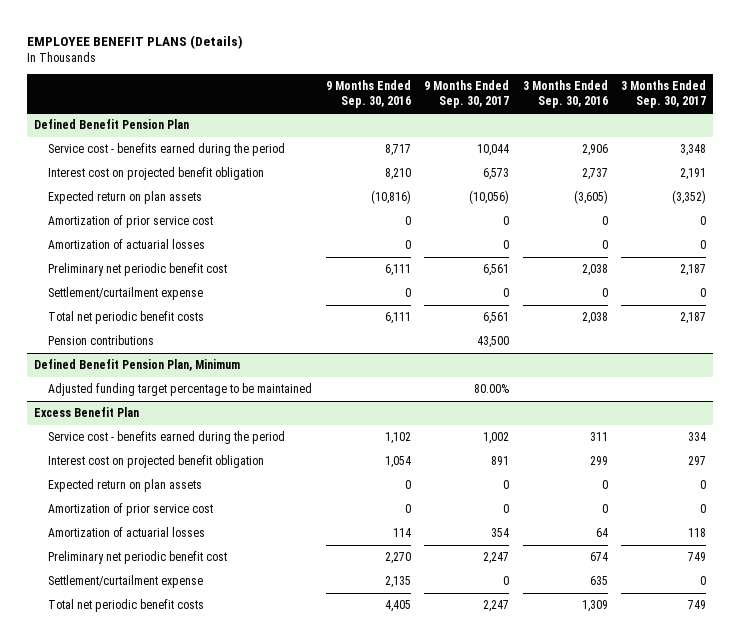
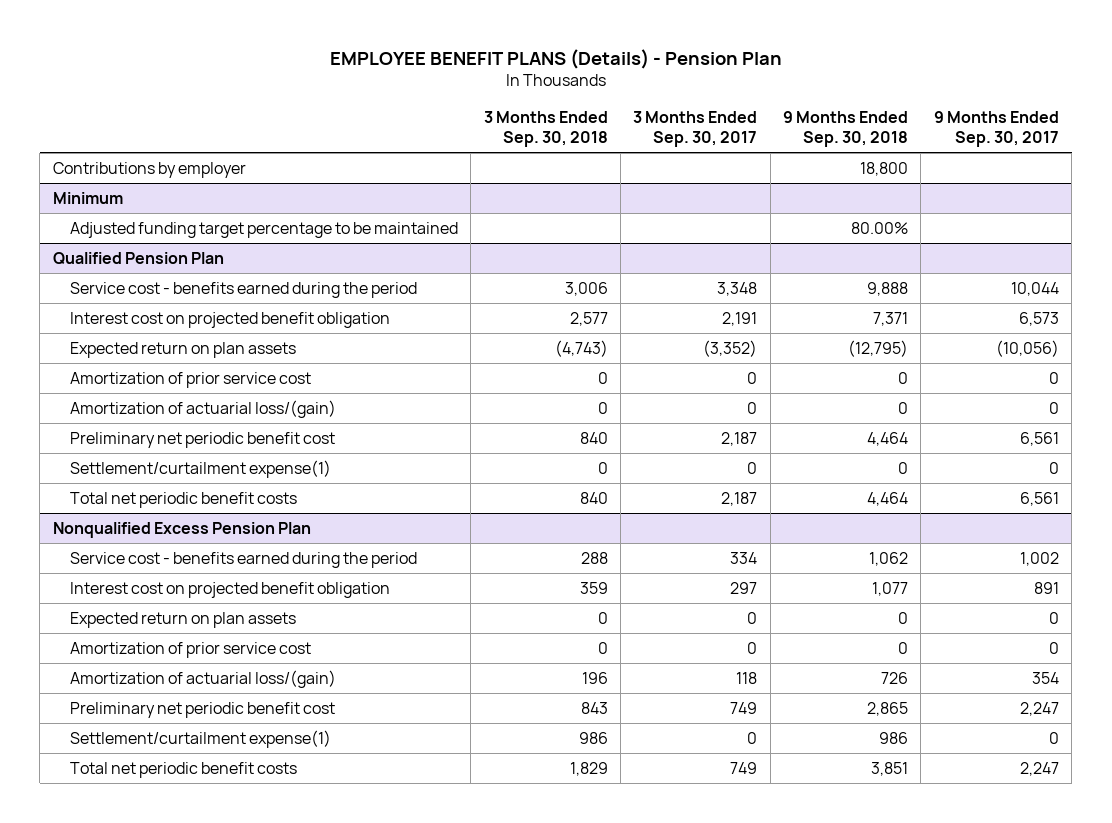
[27,34,244,49] EMPLOYEE BENEFIT PLANS (Details) -> [329,48,782,69] EMPLOYEE BENEFIT PLANS (Details) - Pension Plan
[325,79,411,108] 9 Months Ended Sep. 30, 2016 -> none
[522,79,608,108] 3 Months Ended Sep. 30, 2016 -> none
none -> [483,110,608,148] 3 Months Ended Sep. 30, 2018
none -> [783,110,909,148] 9 Months Ended Sep. 30, 2018
none -> [52,161,246,178] Contributions by employer
[33,119,189,130] Defined Benefit Pension Plan -> [52,191,123,204] Minimum
none -> [70,221,459,238] Adjusted funding target percentage to be maintained
none -> [52,251,224,265] Qualified Pension Plan
[48,239,206,250] Amortization of actuarial losses -> [70,399,337,418] Amortization of actuarial loss/(gain)
[48,287,204,301] Settlement/curtailment expense -> [70,459,332,478] Settlement/curtailment expense(1)
[48,335,155,346] Pension contributions -> none
[33,359,240,372] Defined Benefit Pension Plan, Minimum -> none
[48,383,313,397] Adjusted funding target percentage to be maintained -> none
[33,407,139,418] Excess Benefit Plan -> none
none -> [52,521,311,538] Nonqualified Excess Pension Plan
[48,527,206,538] Amortization of actuarial losses -> [70,669,337,688] Amortization of actuarial loss/(gain)
[48,575,204,589] Settlement/curtailment expense -> [70,729,332,748] Settlement/curtailment expense(1)

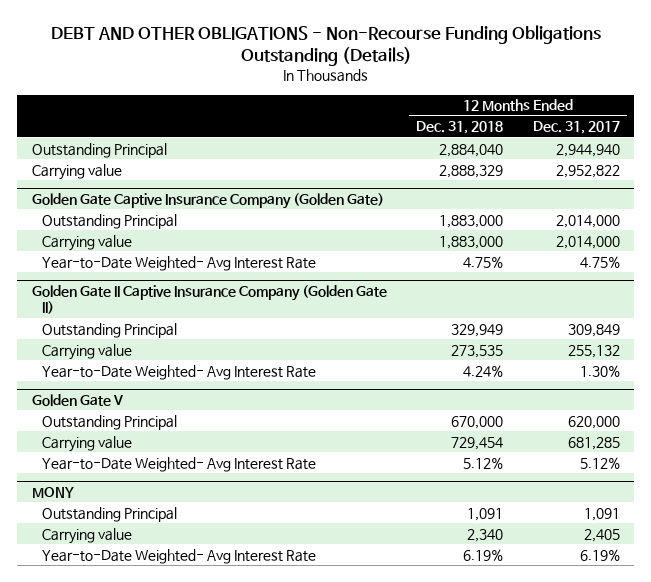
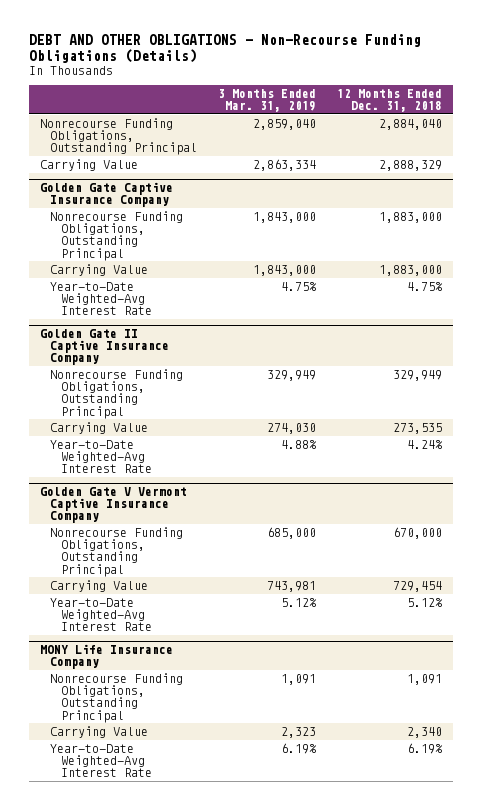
[50,25,601,67] DEBT AND OTHER OBLIGATIONS - Non-Recourse Funding Obligations Outstanding (Details) -> [29,34,422,63] DEBT AND OTHER OBLIGATIONS - Non-Recourse Funding Obligations (Details)
[532,121,620,135] Dec. 31, 2017 -> none
none -> [218,88,317,112] 3 Months Ended Mar. 31, 2019
[42,414,178,430] Outstanding Principal -> none
[31,142,167,158] Outstanding Principal -> [39,118,198,156] Nonrecourse Funding Obligations, Outstanding Principal
[31,163,122,180] Carrying value -> [39,159,138,172] Carrying Value
[31,192,384,209] Golden Gate Captive Insurance Company (Golden Gate) -> [39,182,173,208] Golden Gate Captive Insurance Company
[42,213,178,229] Outstanding Principal -> [50,211,184,261] Nonrecourse Funding Obligations, Outstanding Principal
[42,234,133,251] Carrying value -> [50,264,149,277] Carrying Value
[42,255,317,271] Year-to-Date Weighted- Avg Interest Rate -> [50,282,152,316] Year-to-Date Weighted-Avg Interest Rate
[31,284,387,315] Golden Gate II Captive Insurance Company (Golden Gate II) -> [39,329,170,366] Golden Gate II Captive Insurance Company
[42,322,178,338] Outstanding Principal -> [50,369,184,419] Nonrecourse Funding Obligations, Outstanding Principal
[42,343,133,360] Carrying value -> [50,422,149,435] Carrying Value
[42,364,317,380] Year-to-Date Weighted- Avg Interest Rate -> [50,440,152,474] Year-to-Date Weighted-Avg Interest Rate
[31,393,123,406] Golden Gate V -> [39,487,187,524] Golden Gate V Vermont Captive Insurance Company
none -> [50,527,184,577] Nonrecourse Funding Obligations, Outstanding Principal
[42,435,133,452] Carrying value -> [50,580,149,593] Carrying Value
[42,456,317,472] Year-to-Date Weighted- Avg Interest Rate -> [50,598,152,632] Year-to-Date Weighted-Avg Interest Rate
[31,486,74,498] MONY -> [39,644,173,670] MONY Life Insurance Company
[42,506,178,522] Outstanding Principal -> [50,673,184,723] Nonrecourse Funding Obligations, Outstanding Principal
[42,527,133,544] Carrying value -> [50,726,149,739] Carrying Value
[42,548,317,564] Year-to-Date Weighted- Avg Interest Rate -> [50,744,152,778] Year-to-Date Weighted-Avg Interest Rate

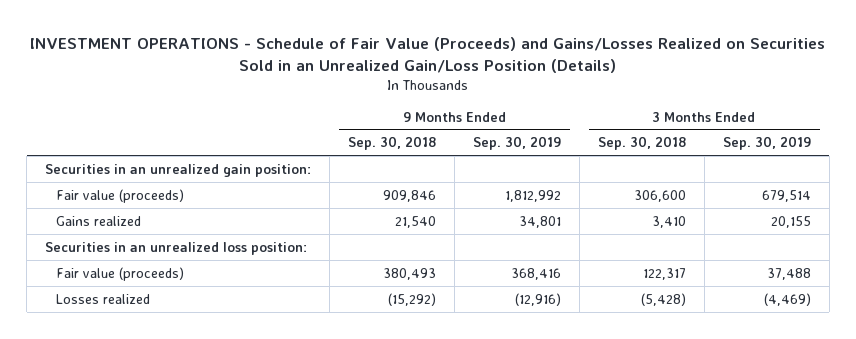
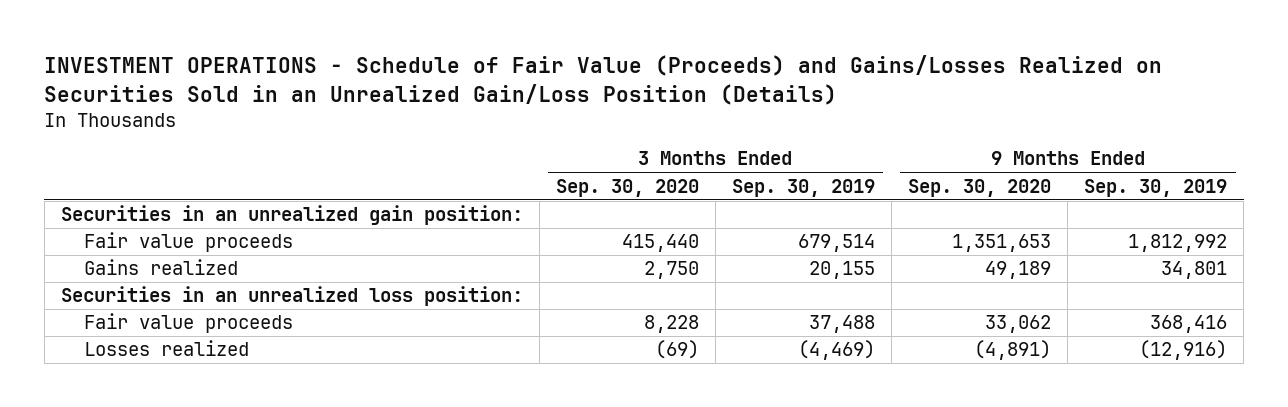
[348,136,437,151] Sep. 30, 2018 -> none
[597,136,686,151] Sep. 30, 2018 -> none
none -> [555,178,699,197] Sep. 30, 2020
none -> [908,178,1052,197] Sep. 30, 2020
[56,188,185,203] Fair value (proceeds) -> [83,232,293,253] Fair value proceeds
[56,266,185,281] Fair value (proceeds) -> [83,313,293,334] Fair value proceeds

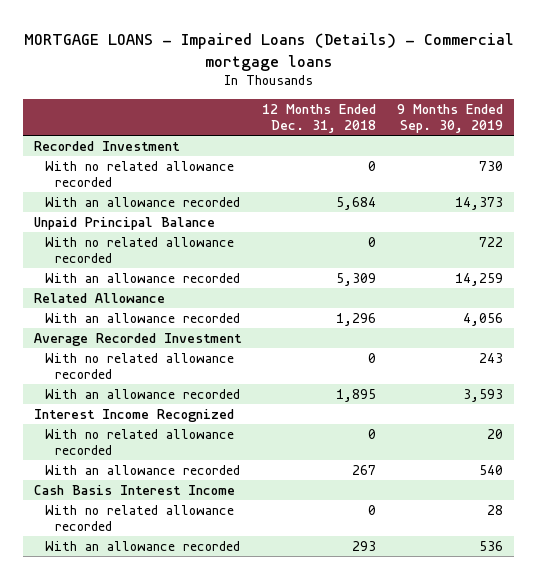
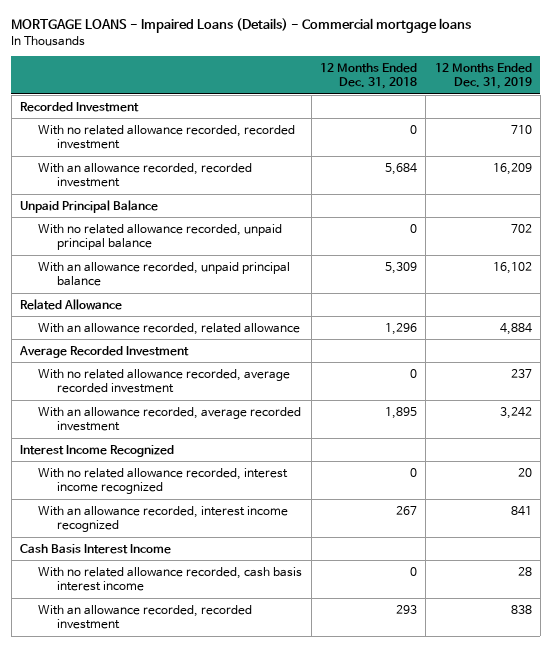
[397,104,504,134] 9 Months Ended Sep. 30, 2019 -> none
none -> [434,62,532,90] 12 Months Ended Dec. 31, 2019
[44,160,234,187] With no related allowance recorded -> [38,124,296,150] With no related allowance recorded, recorded investment
[44,196,240,207] With an allowance recorded -> [38,162,253,188] With an allowance recorded, recorded investment
[44,236,234,263] With no related allowance recorded -> [38,223,283,251] With no related allowance recorded, unpaid principal balance
[44,272,240,283] With an allowance recorded -> [38,261,291,287] With an allowance recorded, unpaid principal balance
[44,312,240,323] With an allowance recorded -> [38,322,301,335] With an allowance recorded, related allowance
[44,352,234,379] With no related allowance recorded -> [38,368,291,394] With no related allowance recorded, average recorded investment
[44,388,240,399] With an allowance recorded -> [38,406,302,432] With an allowance recorded, average recorded investment
[44,428,234,455] With no related allowance recorded -> [38,467,289,495] With no related allowance recorded, interest income recognized
[44,464,240,475] With an allowance recorded -> [38,505,289,533] With an allowance recorded, interest income recognized
[44,504,234,531] With no related allowance recorded -> [38,566,303,592] With no related allowance recorded, cash basis interest income
[44,540,240,551] With an allowance recorded -> [38,604,253,630] With an allowance recorded, recorded investment

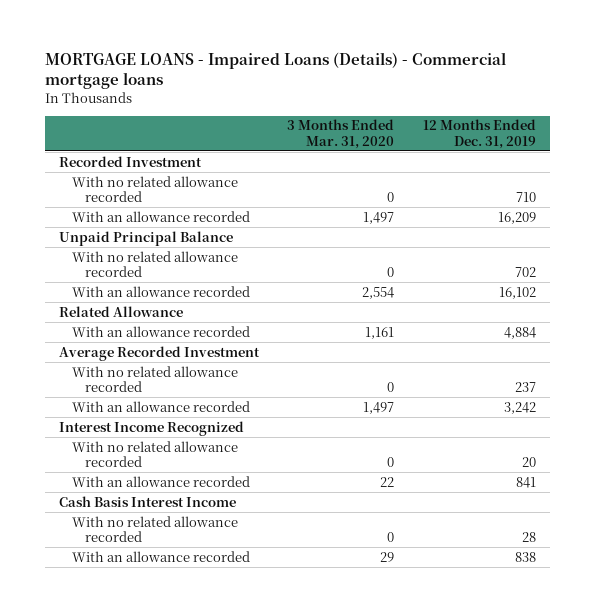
[319,62,417,90] 12 Months Ended Dec. 31, 2018 -> none
none -> [287,119,395,149] 3 Months Ended Mar. 31, 2020
[38,124,296,150] With no related allowance recorded, recorded investment -> [71,175,238,203] With no related allowance recorded
[38,162,253,188] With an allowance recorded, recorded investment -> [71,210,250,222] With an allowance recorded
[38,223,283,251] With no related allowance recorded, unpaid principal balance -> [71,250,238,278] With no related allowance recorded
[38,261,291,287] With an allowance recorded, unpaid principal balance -> [71,285,250,297] With an allowance recorded
[38,322,301,335] With an allowance recorded, related allowance -> [71,325,250,337] With an allowance recorded
[38,368,291,394] With no related allowance recorded, average recorded investment -> [71,365,238,393] With no related allowance recorded
[38,406,302,432] With an allowance recorded, average recorded investment -> [71,400,250,412] With an allowance recorded
[38,467,289,495] With no related allowance recorded, interest income recognized -> [71,440,238,468] With no related allowance recorded
[38,505,289,533] With an allowance recorded, interest income recognized -> [71,475,250,487] With an allowance recorded
[38,566,303,592] With no related allowance recorded, cash basis interest income -> [71,515,238,543] With no related allowance recorded
[38,604,253,630] With an allowance recorded, recorded investment -> [71,550,250,562] With an allowance recorded

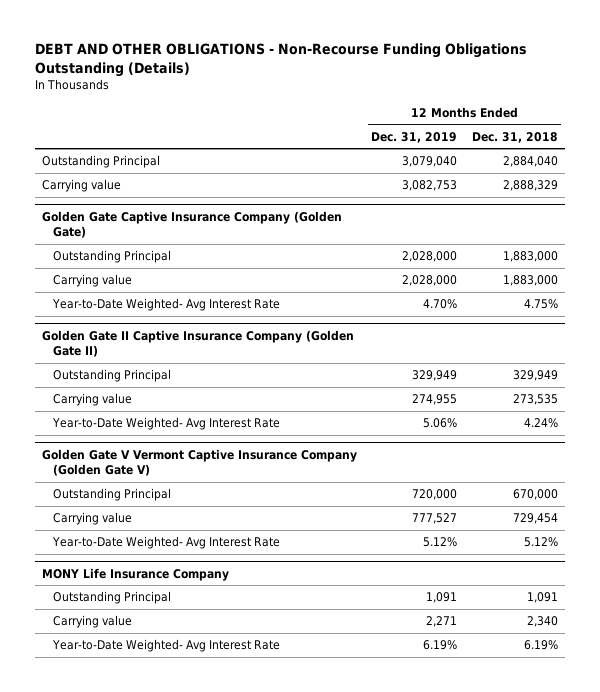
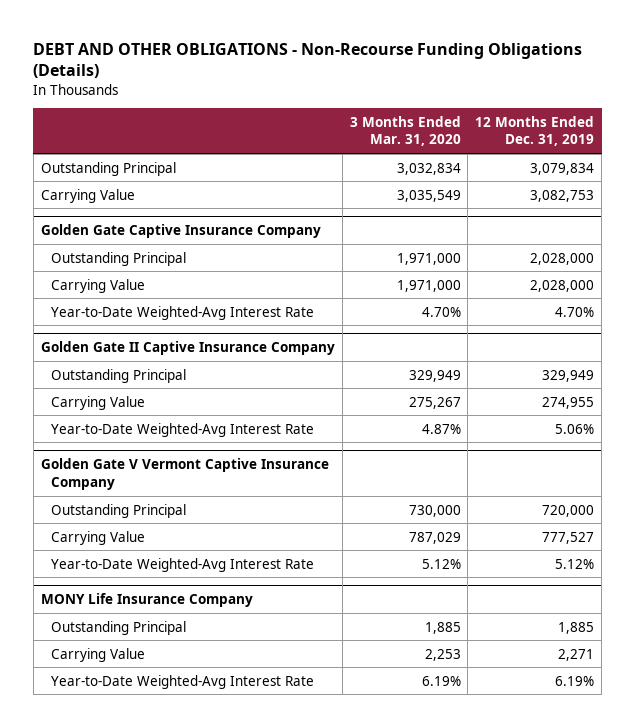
[34,42,527,77] DEBT AND OTHER OBLIGATIONS - Non-Recourse Funding Obligations Outstanding (Details) -> [33,42,583,78] DEBT AND OTHER OBLIGATIONS - Non-Recourse Funding Obligations (Details)
[471,131,558,143] Dec. 31, 2018 -> none
none -> [349,115,461,147] 3 Months Ended Mar. 31, 2020
[402,156,458,168] 3,079,040 -> [530,162,595,175] 3,079,834
[42,179,122,193] Carrying value -> [40,188,135,203] Carrying Value
[42,210,343,239] Golden Gate Captive Insurance Company (Golden Gate) -> [40,224,321,239] Golden Gate Captive Insurance Company
[53,274,133,288] Carrying value -> [51,278,146,293] Carrying Value
[52,298,281,312] Year-to-Date Weighted- Avg Interest Rate -> [51,305,315,320] Year-to-Date Weighted-Avg Interest Rate
[42,329,355,358] Golden Gate II Captive Insurance Company (Golden Gate II) -> [40,341,335,356] Golden Gate II Captive Insurance Company
[53,393,133,407] Carrying value -> [51,395,146,410] Carrying Value
[52,417,281,431] Year-to-Date Weighted- Avg Interest Rate -> [51,422,315,437] Year-to-Date Weighted-Avg Interest Rate
[42,448,358,477] Golden Gate V Vermont Captive Insurance Company (Golden Gate V) -> [40,458,329,490] Golden Gate V Vermont Captive Insurance Company
[53,512,133,526] Carrying value -> [51,530,146,545] Carrying Value
[52,536,281,550] Year-to-Date Weighted- Avg Interest Rate -> [51,557,315,572] Year-to-Date Weighted-Avg Interest Rate
[426,592,458,604] 1,091 -> [558,621,595,634] 1,885
[53,615,133,629] Carrying value -> [51,647,146,662] Carrying Value
[52,639,281,653] Year-to-Date Weighted- Avg Interest Rate -> [51,674,315,689] Year-to-Date Weighted-Avg Interest Rate

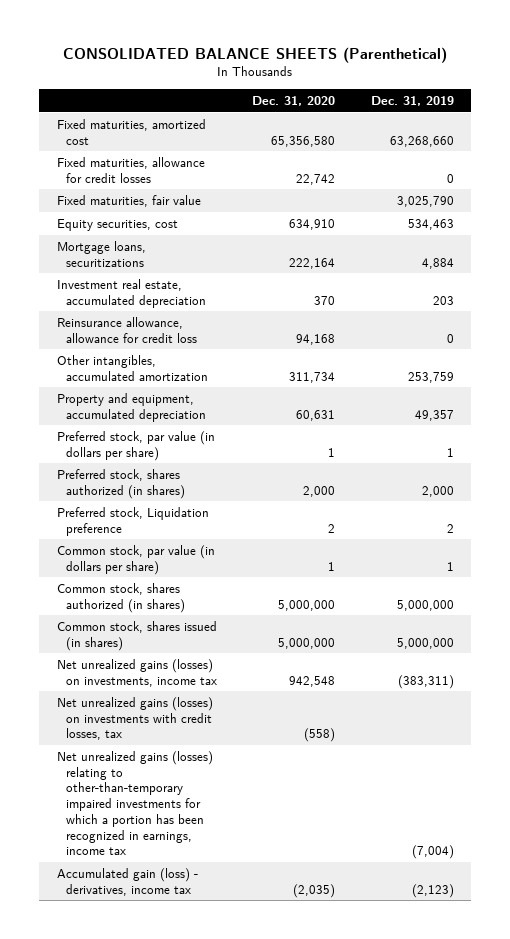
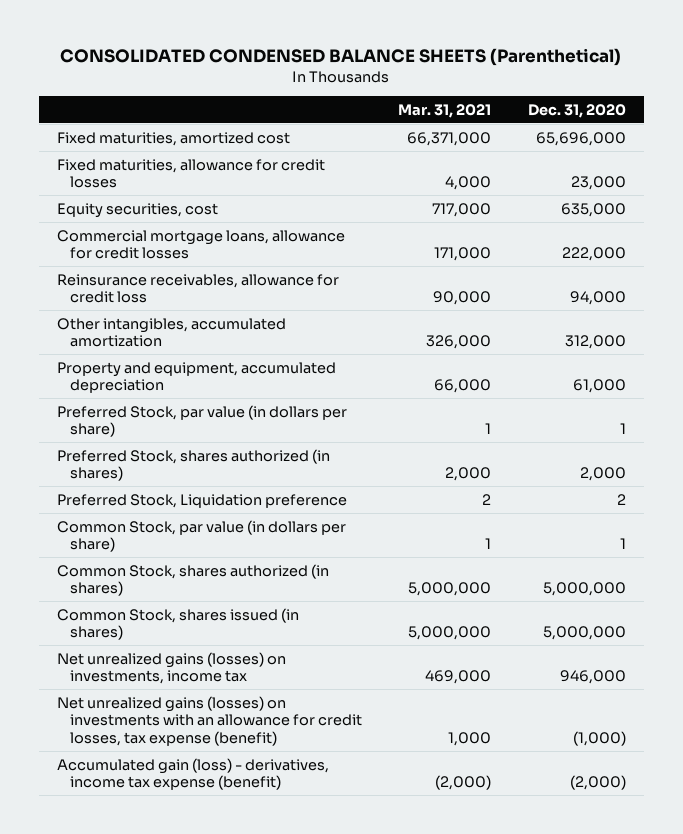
[63,47,448,64] CONSOLIDATED BALANCE SHEETS (Parenthetical) -> [60,47,622,66] CONSOLIDATED CONDENSED BALANCE SHEETS (Parenthetical)
[370,95,454,106] Dec. 31, 2019 -> none
none -> [398,103,492,118] Mar. 31, 2021
[56,194,201,207] Fixed maturities, fair value -> none
[56,240,146,267] Mortgage loans, securitizations -> none
[56,278,207,308] Investment real estate, accumulated depreciation -> none
[56,750,213,856] Net unrealized gains (losses) relating to other-than-temporary impaired investments for which a portion has been recognized in earnings, income tax -> none
[271,135,336,147] 65,356,580 -> [535,131,626,146] 65,696,000
[296,173,336,185] 22,742 -> [570,176,626,191] 23,000
[289,218,336,230] 634,910 -> [560,202,626,217] 635,000
none -> [57,229,346,260] Commercial mortgage loans, allowance for credit losses
[56,316,198,343] Reinsurance allowance, allowance for credit loss -> [57,273,340,304] Reinsurance receivables, allowance for credit loss
[296,333,336,345] 94,168 -> [569,291,626,306] 94,000
[289,371,336,383] 311,734 -> [564,335,626,350] 312,000
[296,409,336,421] 60,631 -> [572,379,626,394] 61,000
[56,430,215,461] Preferred stock, par value (in dollars per share) -> [57,404,348,438] Preferred Stock, par value (in dollars per share)
[56,468,186,499] Preferred stock, shares authorized (in shares) -> [57,448,331,482] Preferred Stock, shares authorized (in shares)
[56,506,209,536] Preferred stock, Liquidation preference -> [57,493,348,508] Preferred Stock, Liquidation preference
[56,544,215,575] Common stock, par value (in dollars per share) -> [57,519,347,553] Common Stock, par value (in dollars per share)
[56,582,186,613] Common stock, shares authorized (in shares) -> [57,563,330,597] Common Stock, shares authorized (in shares)
[56,620,217,651] Common stock, shares issued (in shares) -> [57,607,300,641] Common Stock, shares issued (in shares)
[289,675,336,687] 942,548 -> [559,670,626,685] 946,000
[56,696,213,741] Net unrealized gains (losses) on investments with credit losses, tax -> [57,695,362,747] Net unrealized gains (losses) on investments with an allowance for credit losses, tax expense (benefit)
[304,728,336,743] (558) -> [572,731,626,747] (1,000)
[56,867,198,896] Accumulated gain (loss) - derivatives, income tax -> [57,757,330,791] Accumulated gain (loss) - derivatives, income tax expense (benefit)
[293,883,336,898] (2,035) -> [569,775,626,791] (2,000)

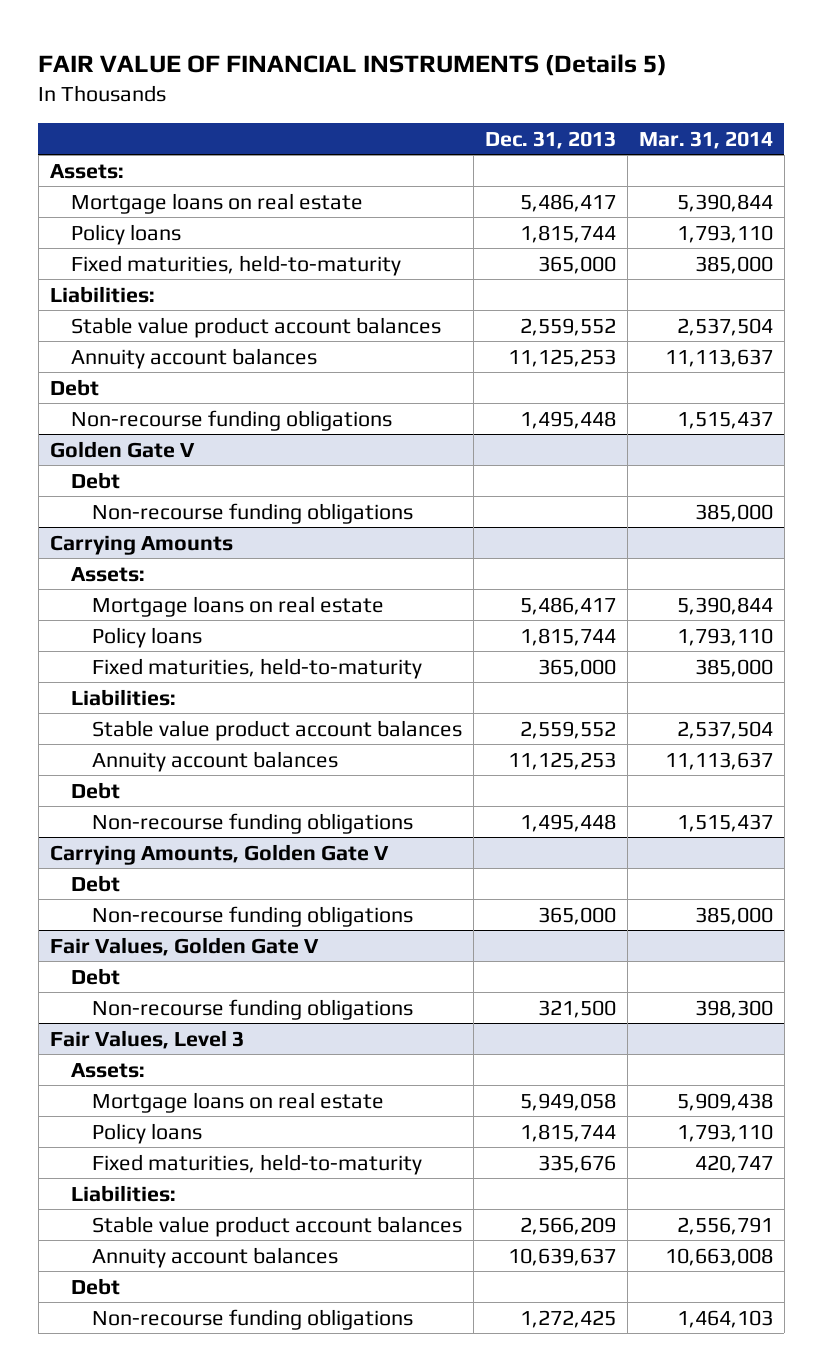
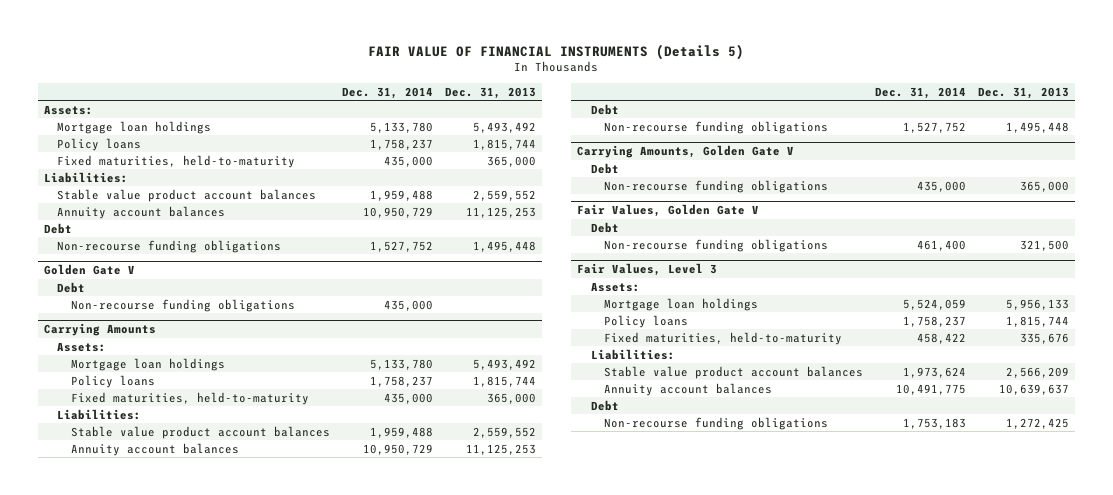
[638,130,773,149] Mar. 31, 2014 -> none
none -> [341,86,433,99] Dec. 31, 2014
[71,192,364,214] Mortgage loans on real estate -> [57,120,212,134] Mortgage loan holdings
[520,193,617,212] 5,486,417 -> [472,121,536,133] 5,493,492
[92,595,385,617] Mortgage loans on real estate -> [71,357,226,371] Mortgage loan holdings
[520,596,617,615] 5,486,417 -> [472,358,536,370] 5,493,492
[92,1091,385,1113] Mortgage loans on real estate -> [604,297,759,311] Mortgage loan holdings
[520,1092,617,1111] 5,949,058 -> [1006,298,1070,310] 5,956,133

